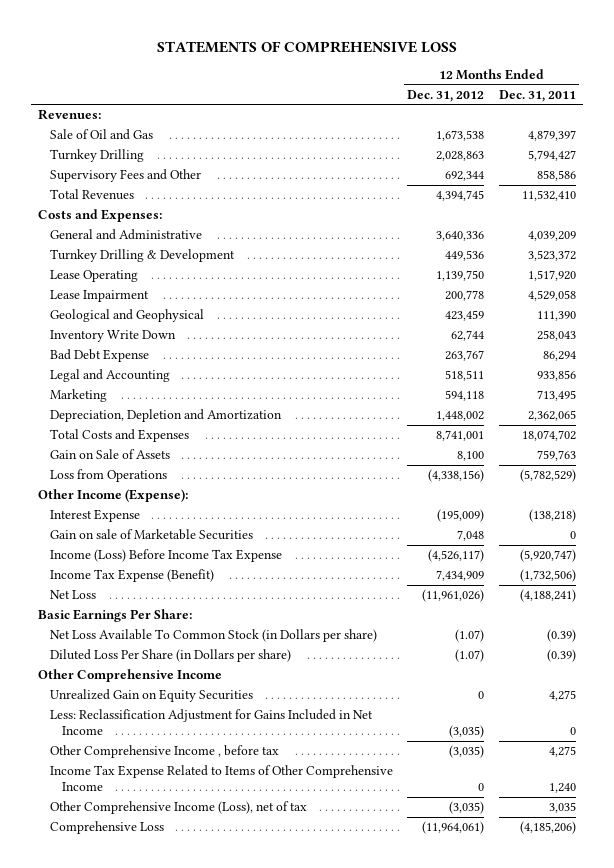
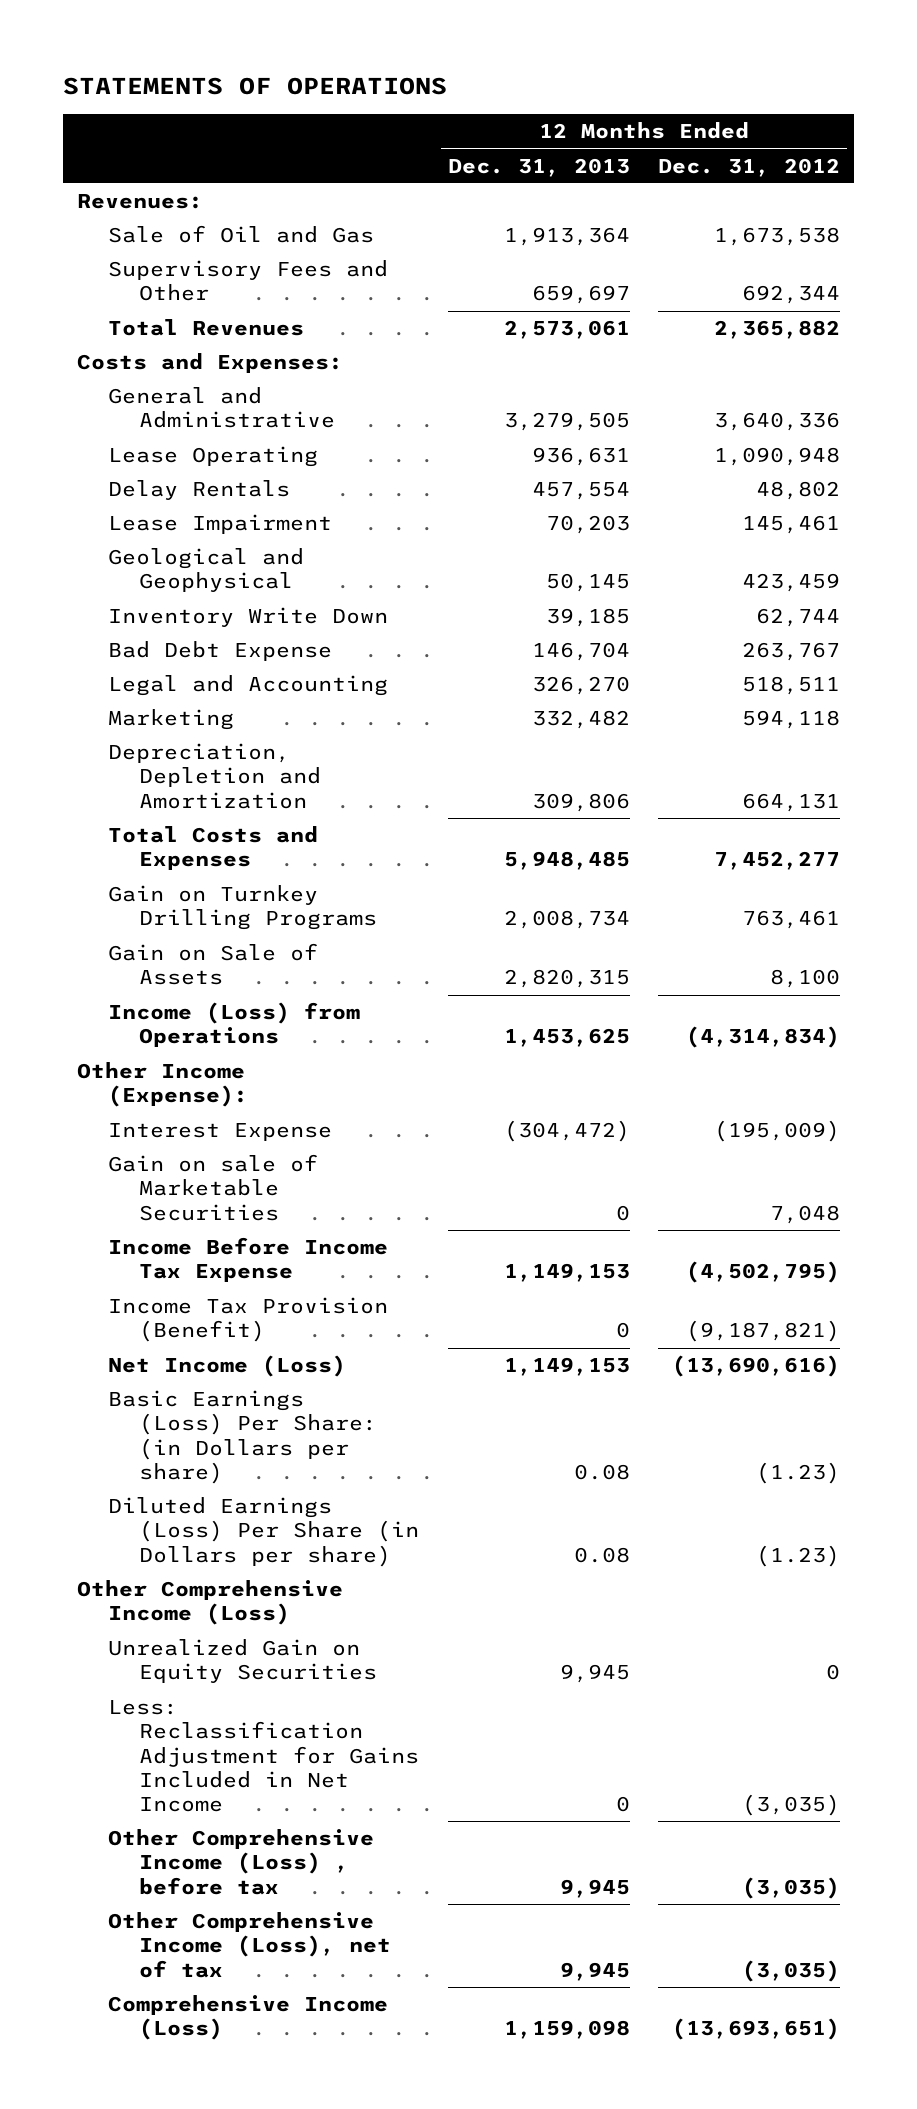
[156,40,457,53] STATEMENTS OF COMPREHENSIVE LOSS -> [62,76,447,95] STATEMENTS OF OPERATIONS
[498,89,576,102] Dec. 31, 2011 -> none
none -> [447,157,630,177] Dec. 31, 2013
[49,149,144,163] Turnkey Drilling -> none
[436,190,485,202] 4,394,745 -> [714,320,841,340] 2,365,882
[49,249,235,263] Turnkey Drilling & Development -> none
[436,270,485,282] 1,139,750 -> [714,447,841,467] 1,090,948
none -> [108,480,291,501] Delay Rentals
[445,290,485,302] 200,778 -> [742,515,841,535] 145,461
[436,411,485,422] 1,448,002 -> [742,792,841,812] 664,131
[436,430,485,442] 8,741,001 -> [714,851,841,871] 7,452,277
none -> [108,885,378,931] Gain on Turnkey Drilling Programs
[49,469,167,483] Loss from Operations -> [108,1002,361,1048] Income (Loss) from Operations
[428,469,485,483] (4,338,156) -> [686,1026,841,1049] (4,314,834)
[38,609,193,623] Basic Earnings Per Share: -> none
[49,549,282,563] Income (Loss) Before Income Tax Expense -> [108,1237,389,1283] Income Before Income Tax Expense
[428,549,485,563] (4,526,117) -> [686,1261,841,1284] (4,502,795)
[49,569,214,583] Income Tax Expense (Benefit) -> [108,1297,389,1343] Income Tax Provision (Benefit)
[436,570,485,582] 7,434,909 -> [686,1320,841,1343] (9,187,821)
[49,590,96,600] Net Loss -> [108,1355,347,1378] Net Income (Loss)
[422,589,485,603] (11,961,026) -> [672,1355,841,1378] (13,690,616)
[49,629,377,643] Net Loss Available To Common Stock (in Dollars per share) -> [108,1390,378,1484] Basic Earnings (Loss) Per Share: (in Dollars per share)
[455,629,485,643] (1.07) -> [756,1461,841,1484] (1.23)
[49,649,291,663] Diluted Loss Per Share (in Dollars per share) -> [108,1497,420,1567] Diluted Earnings (Loss) Per Share (in Dollars per share)
[455,649,485,663] (1.07) -> [756,1544,841,1567] (1.23)
[38,669,223,683] Other Comprehensive Income -> [76,1580,343,1626] Other Comprehensive Income (Loss)
[49,765,393,792] Income Tax Expense Related to Items of Other Comprehensive Income -> none
[49,745,279,759] Other Comprehensive Income , before tax -> [108,1829,375,1895] Other Comprehensive Income (Loss) , before tax
[49,821,164,835] Comprehensive Loss -> [108,1995,389,2041] Comprehensive Income (Loss)
[422,821,485,835] (11,964,061) -> [672,2018,841,2041] (13,693,651)

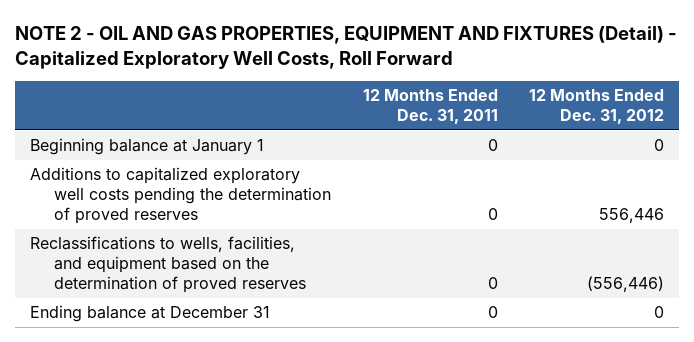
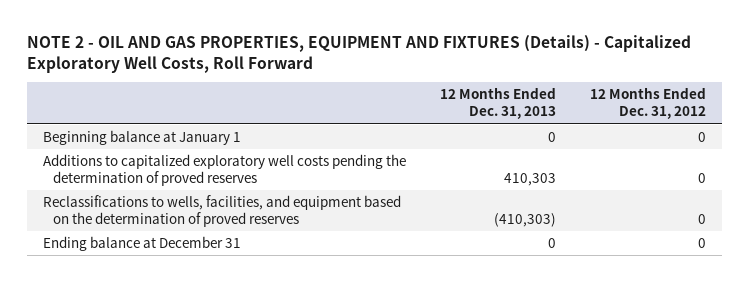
[14,25,677,69] NOTE 2 - OIL AND GAS PROPERTIES, EQUIPMENT AND FIXTURES (Detail) - Capitalized Exploratory Well Costs, Roll Forward -> [26,34,691,73] NOTE 2 - OIL AND GAS PROPERTIES, EQUIPMENT AND FIXTURES (Details) - Capitalized Exploratory Well Costs, Roll Forward
[362,89,498,125] 12 Months Ended Dec. 31, 2011 -> none
none -> [439,87,556,120] 12 Months Ended Dec. 31, 2013
[598,208,664,224] 556,446 -> [697,173,706,184] 0
[586,276,664,293] (556,446) -> [697,214,706,225] 0

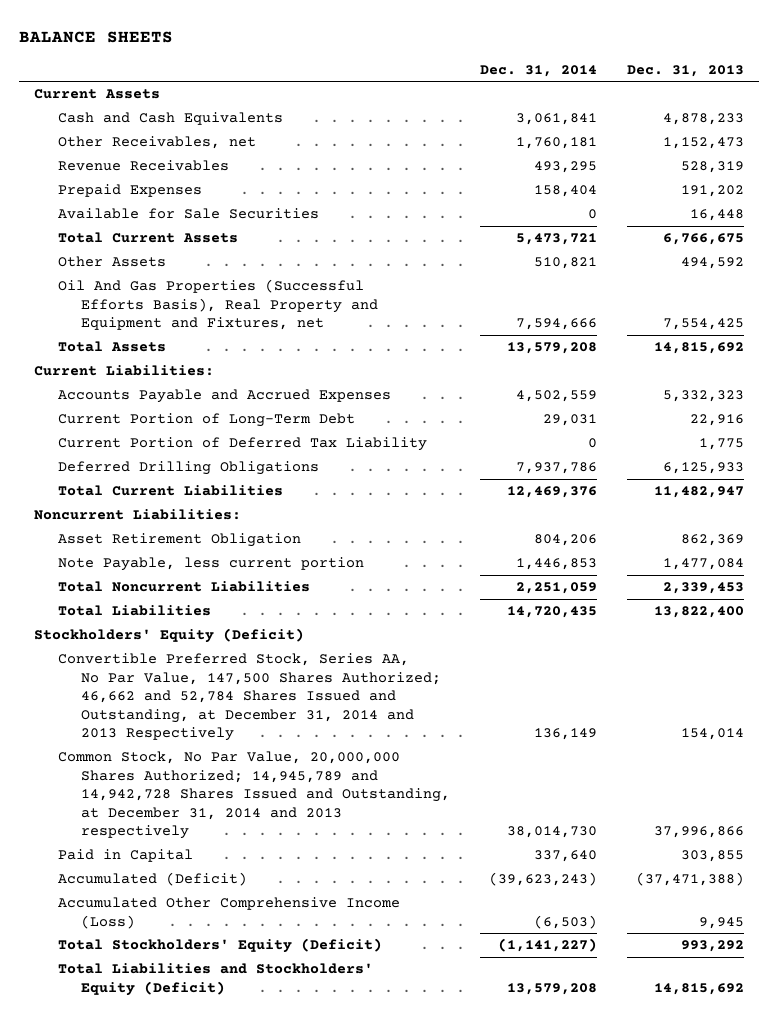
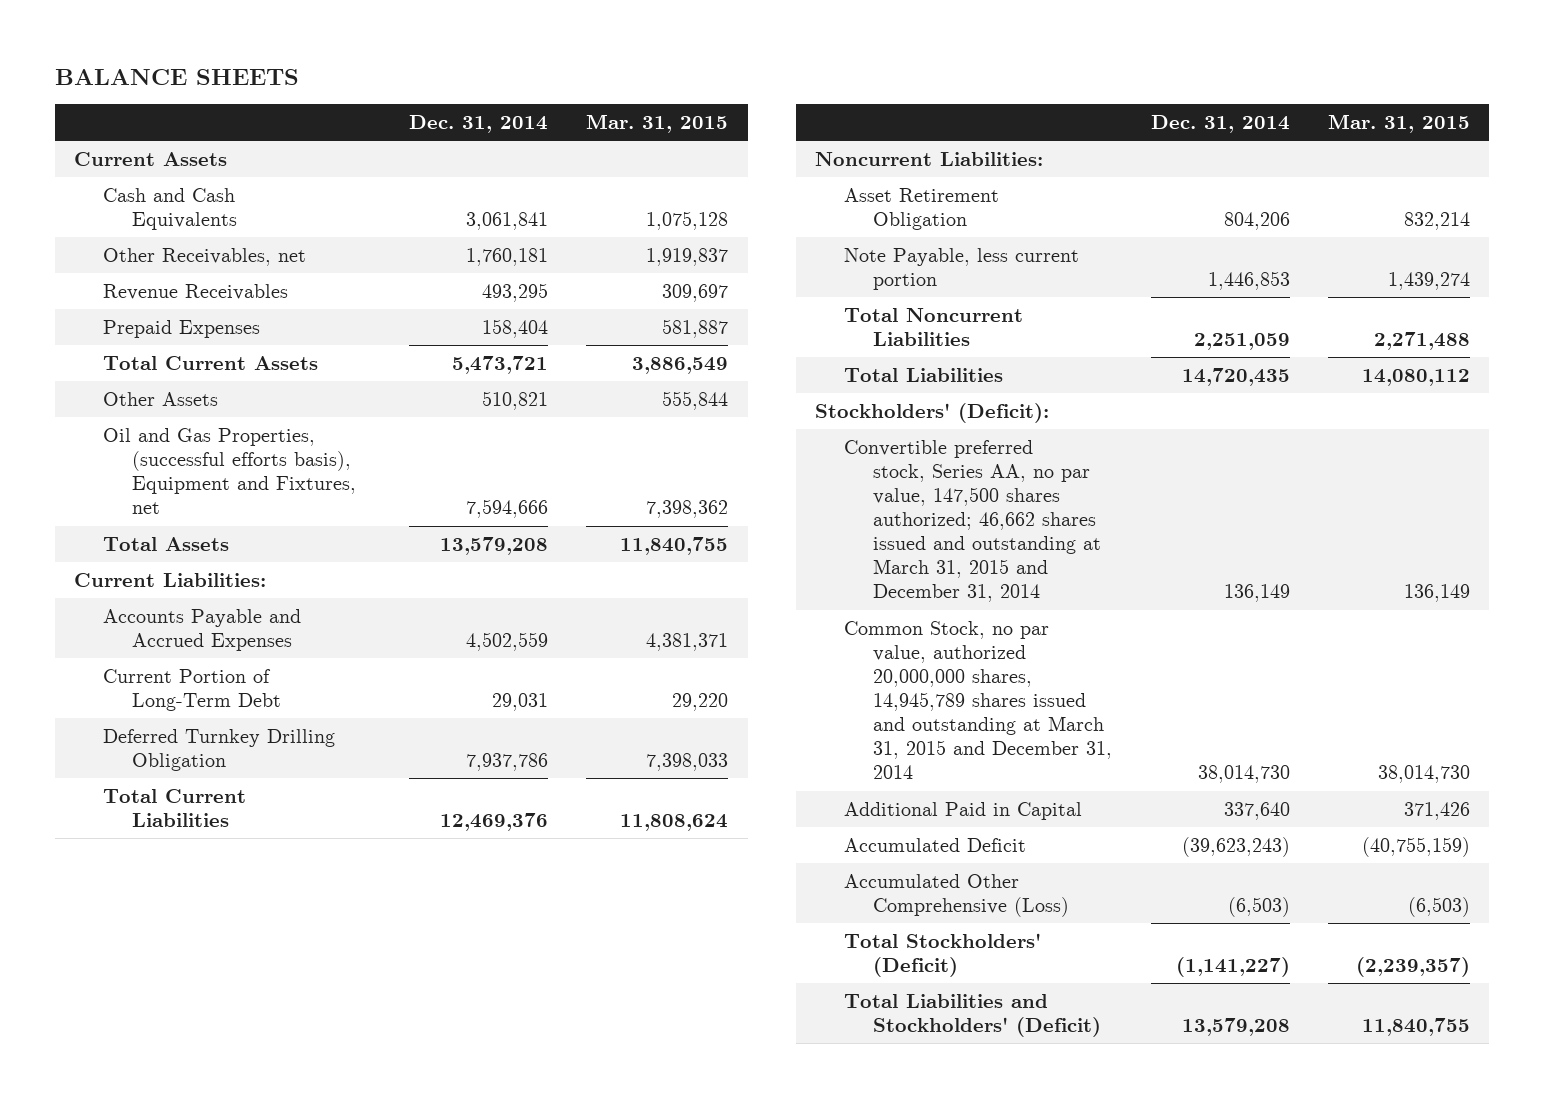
[627,64,745,77] Dec. 31, 2013 -> none
none -> [586,113,729,133] Mar. 31, 2015
[57,208,319,220] Available for Sale Securities -> none
[57,279,379,331] Oil And Gas Properties (Successful Efforts Basis), Real Property and Equipment and Fixtures, net -> [102,427,356,515] Oil and Gas Properties, (successful efforts basis), Equipment and Fixtures, net
[57,437,427,452] Current Portion of Deferred Tax Liability -> none
[57,461,319,476] Deferred Drilling Obligations -> [102,728,335,771] Deferred Turnkey Drilling Obligation
[33,628,304,644] Stockholders' Equity (Deficit) -> [815,402,1050,423] Stockholders' (Deficit):
[57,653,442,742] Convertible Preferred Stock, Series AA, No Par Value, 147,500 Shares Authorized; 46,662 and 52,784 Shares Issued and Outstanding, at December 31, 2014 and 2013 Respectively -> [844,439,1102,603] Convertible preferred stock, Series AA, no par value, 147,500 shares authorized; 46,662 shares issued and outstanding at March 31, 2015 and December 31, 2014
[57,751,451,840] Common Stock, No Par Value, 20,000,000 Shares Authorized; 14,945,789 and 14,942,728 Shares Issued and Outstanding, at December 31, 2014 and 2013 respectively -> [844,620,1113,780] Common Stock, no par value, authorized 20,000,000 shares, 14,945,789 shares issued and outstanding at March 31, 2015 and December 31, 2014
[57,849,193,863] Paid in Capital -> [844,801,1083,820] Additional Paid in Capital
[57,872,247,887] Accumulated (Deficit) -> [844,837,1027,852] Accumulated Deficit
[57,897,400,929] Accumulated Other Comprehensive Income (Loss) -> [844,873,1070,917] Accumulated Other Comprehensive (Loss)
[57,938,382,954] Total Stockholders' Equity (Deficit) -> [844,932,1042,977] Total Stockholders' (Deficit)
[57,963,373,996] Total Liabilities and Stockholders' Equity (Deficit) -> [844,993,1102,1037] Total Liabilities and Stockholders' (Deficit)

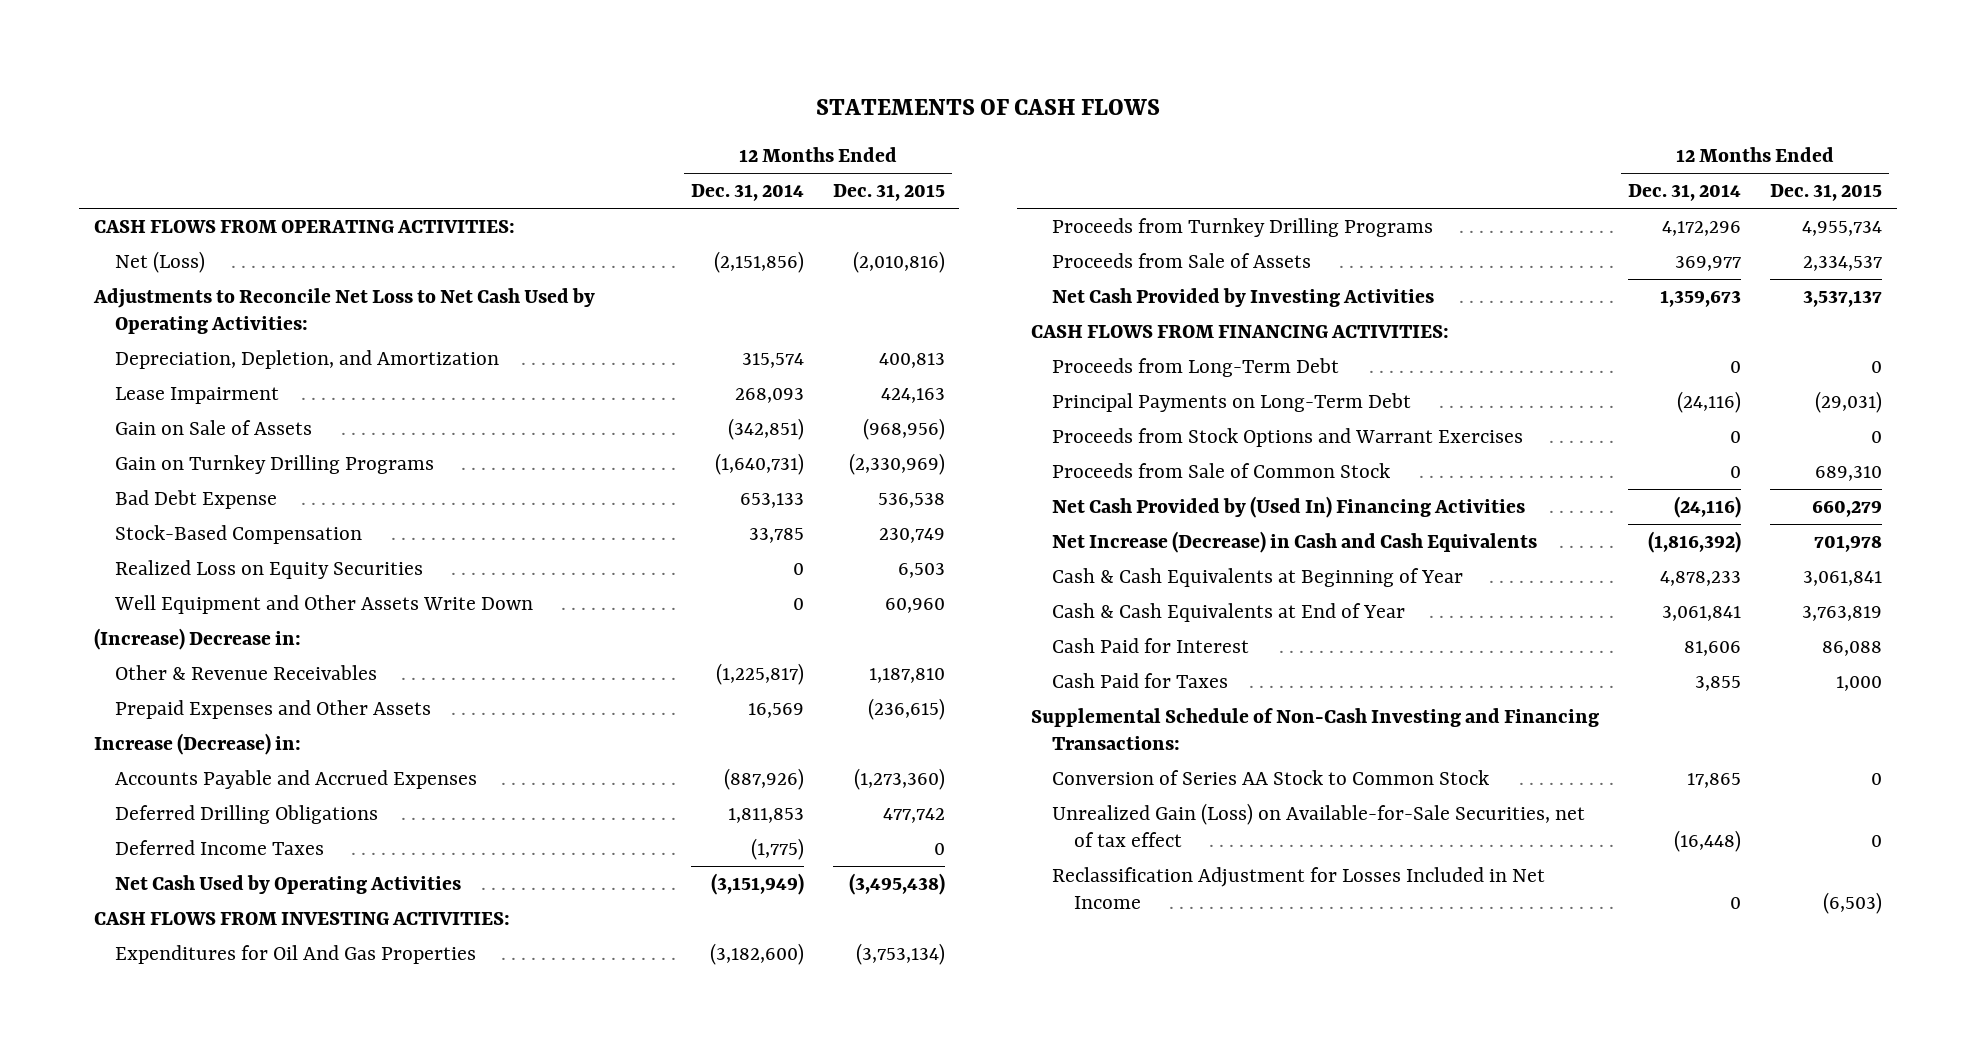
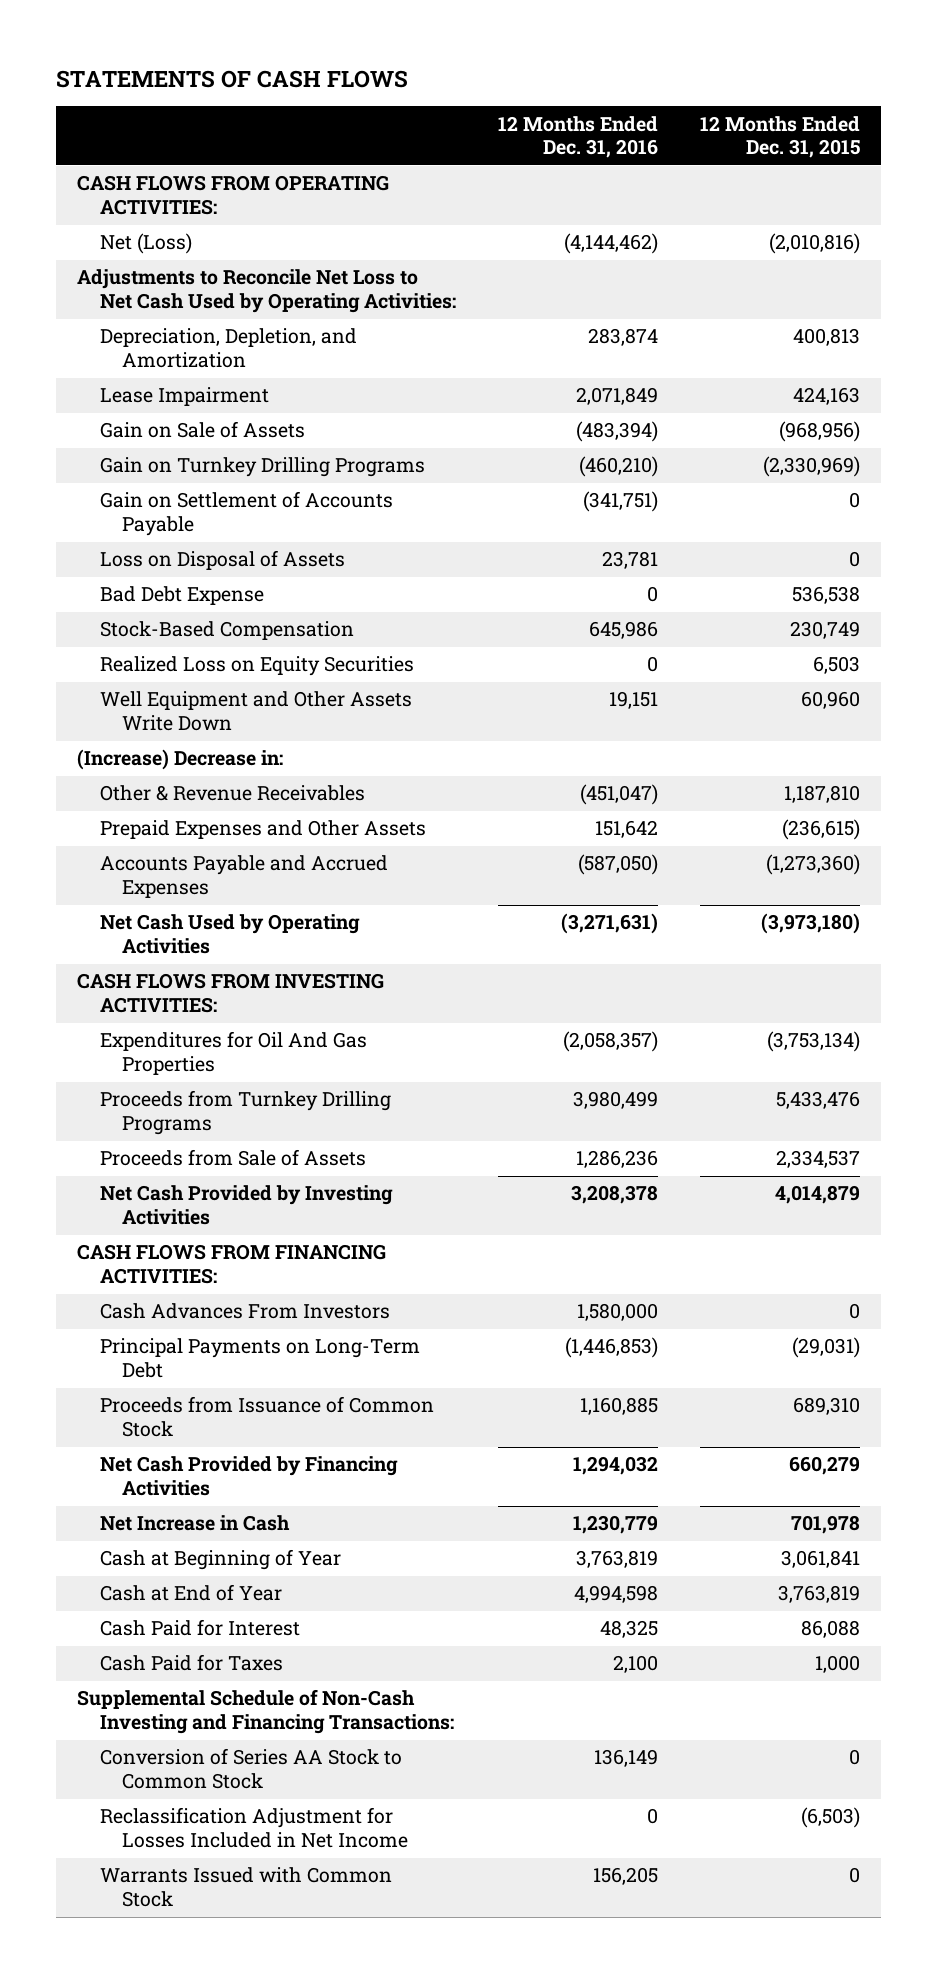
[690,184,804,202] Dec. 31, 2014 -> none
none -> [498,115,659,159] 12 Months Ended Dec. 31, 2016
none -> [99,491,393,537] Gain on Settlement of Accounts Payable
none -> [99,550,345,571] Loss on Disposal of Assets
[93,733,301,756] Increase (Decrease) in: -> none
[115,805,379,825] Deferred Drilling Obligations -> none
[115,840,325,856] Deferred Income Taxes -> none
[848,873,945,896] (3,495,438) -> [761,913,861,935] (3,973,180)
[1802,221,1883,237] 4,955,734 -> [776,1091,861,1110] 5,433,476
[1803,290,1883,308] 3,537,137 -> [775,1185,861,1205] 4,014,879
[1052,358,1340,378] Proceeds from Long-Term Debt -> none
none -> [99,1303,390,1320] Cash Advances From Investors
[1052,428,1524,448] Proceeds from Stock Options and Warrant Exercises -> none
[1052,463,1391,479] Proceeds from Sale of Common Stock -> [99,1396,434,1438] Proceeds from Issuance of Common Stock
[1052,496,1526,519] Net Cash Provided by (Used In) Financing Activities -> [99,1456,398,1497] Net Cash Provided by Financing Activities
[1052,531,1538,554] Net Increase (Decrease) in Cash and Cash Equivalents -> [99,1515,290,1532] Net Increase in Cash
[1052,568,1464,588] Cash & Cash Equivalents at Beginning of Year -> [99,1549,341,1571] Cash at Beginning of Year
[1052,603,1406,623] Cash & Cash Equivalents at End of Year -> [99,1584,282,1602] Cash at End of Year
[1052,803,1586,848] Unrealized Gain (Loss) on Available-for-Sale Securities, net of tax effect -> none
none -> [99,1867,392,1908] Warrants Issued with Common Stock

